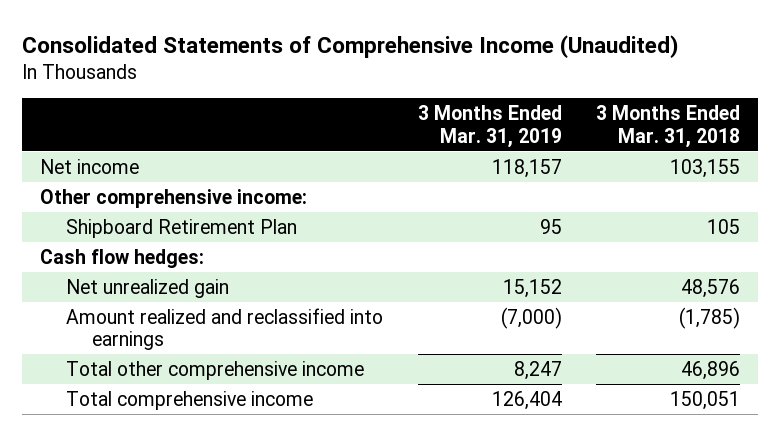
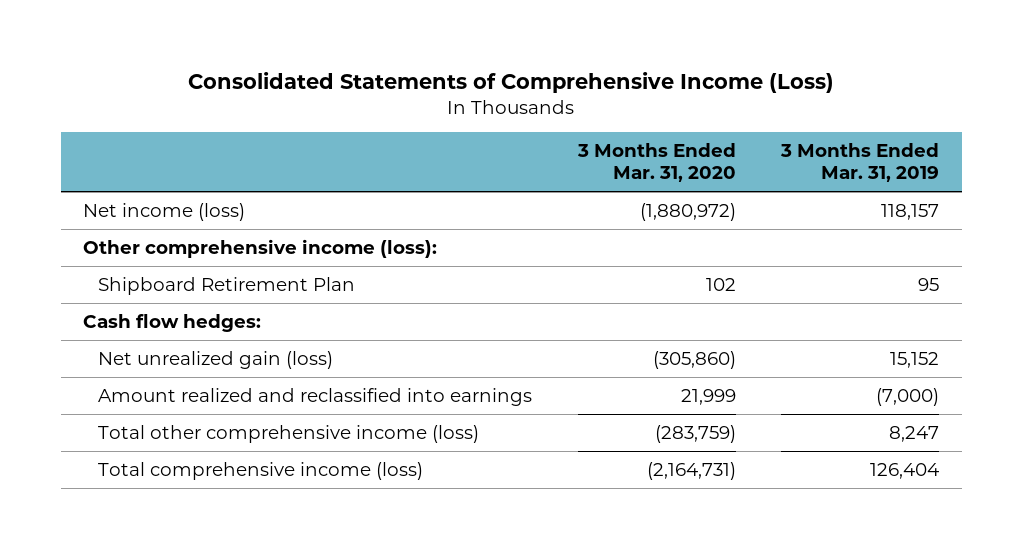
[22,34,679,58] Consolidated Statements of Comprehensive Income (Unaudited) -> [188,72,835,94] Consolidated Statements of Comprehensive Income (Loss)
[596,104,741,148] 3 Months Ended Mar. 31, 2018 -> none
none -> [576,143,736,183] 3 Months Ended Mar. 31, 2020
[39,158,139,174] Net income -> [83,202,246,221] Net income (loss)
[39,188,307,208] Other comprehensive income: -> [83,238,438,258] Other comprehensive income (loss):
[65,278,229,298] Net unrealized gain -> [98,350,334,369] Net unrealized gain (loss)
[65,360,364,380] Total other comprehensive income -> [98,424,480,443] Total other comprehensive income (loss)
[65,390,313,410] Total comprehensive income -> [98,461,424,480] Total comprehensive income (loss)

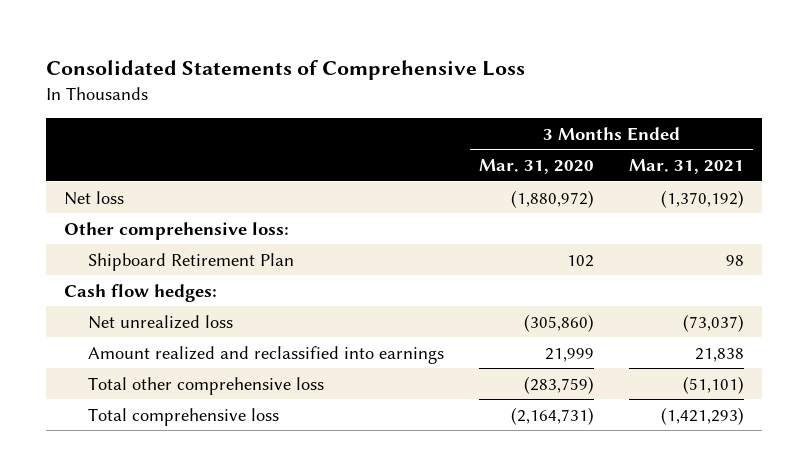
[188,72,835,94] Consolidated Statements of Comprehensive Income (Loss) -> [46,59,526,80] Consolidated Statements of Comprehensive Loss
[780,143,940,183] 3 Months Ended Mar. 31, 2019 -> none
none -> [629,158,745,174] Mar. 31, 2021
[83,202,246,221] Net income (loss) -> [63,190,124,205] Net loss
[83,238,438,258] Other comprehensive income (loss): -> [63,221,289,240] Other comprehensive loss:
[98,350,334,369] Net unrealized gain (loss) -> [87,314,233,329] Net unrealized loss
[98,424,480,443] Total other comprehensive income (loss) -> [87,376,324,395] Total other comprehensive loss
[98,461,424,480] Total comprehensive income (loss) -> [87,407,279,426] Total comprehensive loss

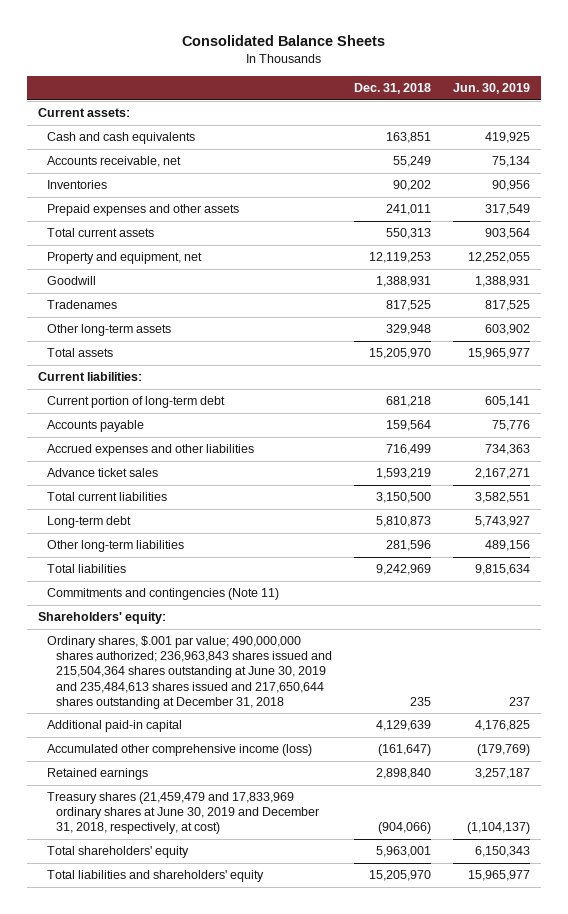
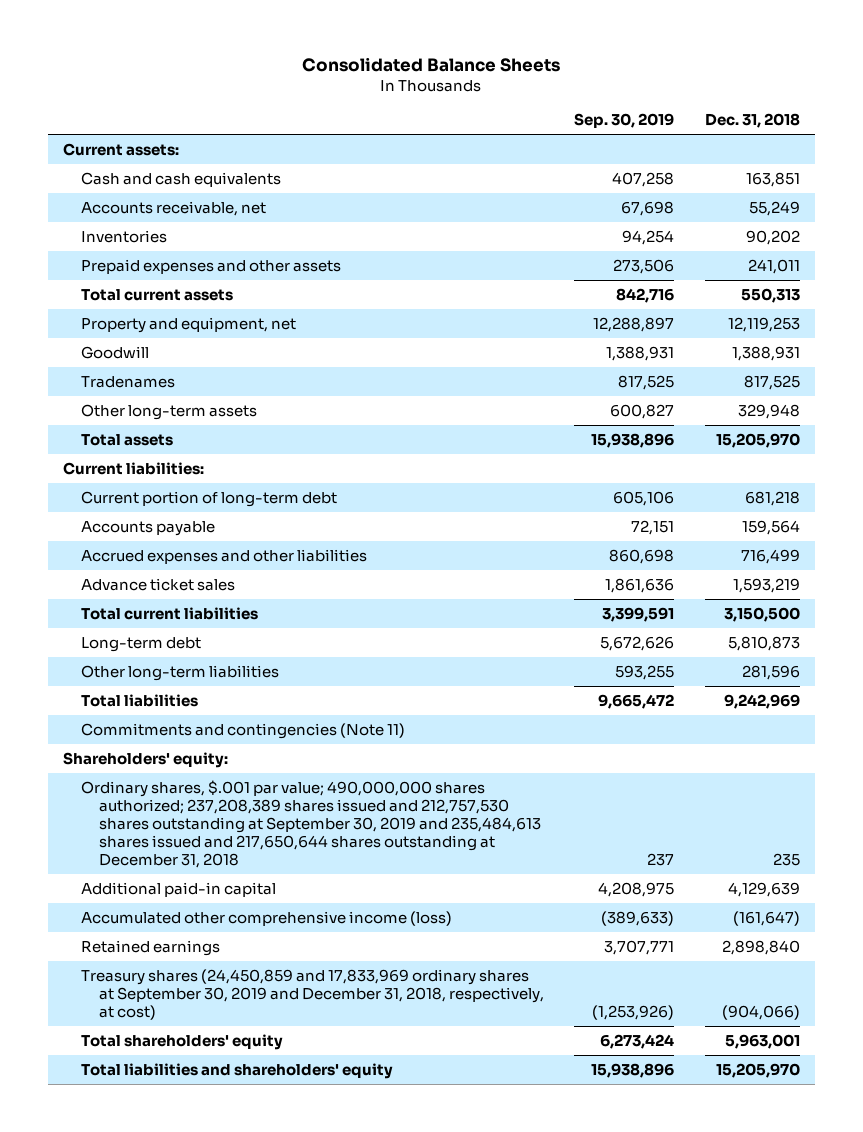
[453,82,531,94] Jun. 30, 2019 -> none
none -> [574,113,675,129] Sep. 30, 2019
[47,636,333,709] Ordinary shares, $.001 par value; 490,000,000 shares authorized; 236,963,843 shares issued and 215,504,364 shares outstanding at June 30, 2019 and 235,484,613 shares issued and 217,650,644 shares outstanding at December 31, 2018 -> [80,779,541,869] Ordinary shares, $.001 par value; 490,000,000 shares authorized; 237,208,389 shares issued and 212,757,530 shares outstanding at September 30, 2019 and 235,484,613 shares issued and 217,650,644 shares outstanding at December 31, 2018
[47,792,320,835] Treasury shares (21,459,479 and 17,833,969 ordinary shares at June 30, 2019 and December 31, 2018, respectively, at cost) -> [80,968,544,1021] Treasury shares (24,450,859 and 17,833,969 ordinary shares at September 30, 2019 and December 31, 2018, respectively, at cost)

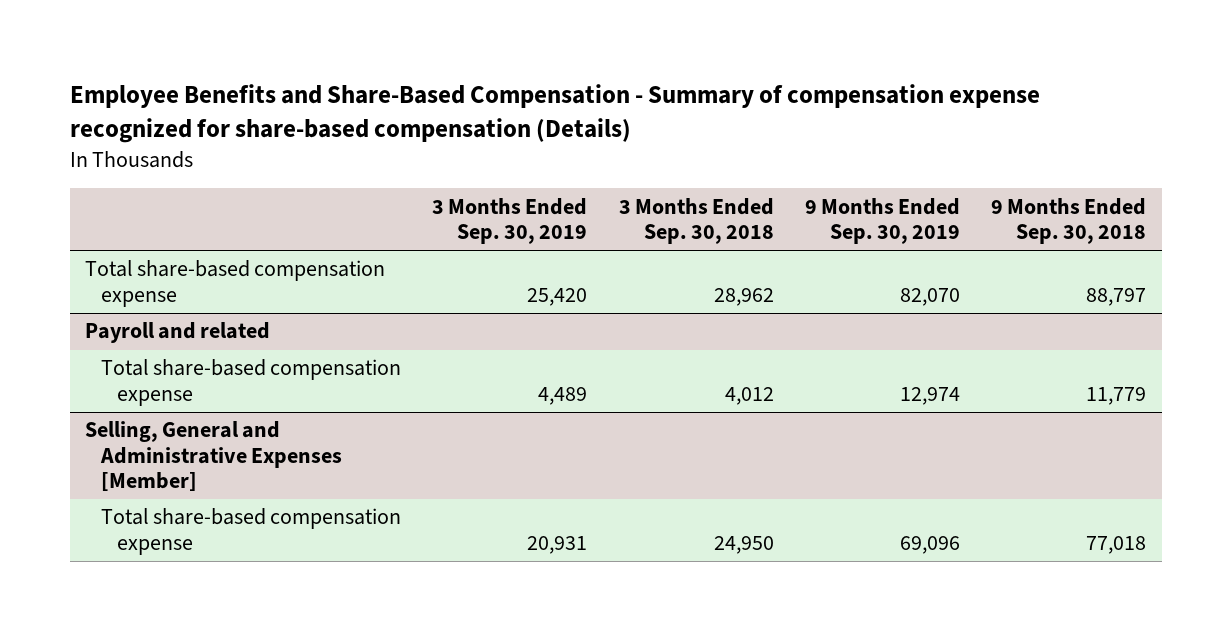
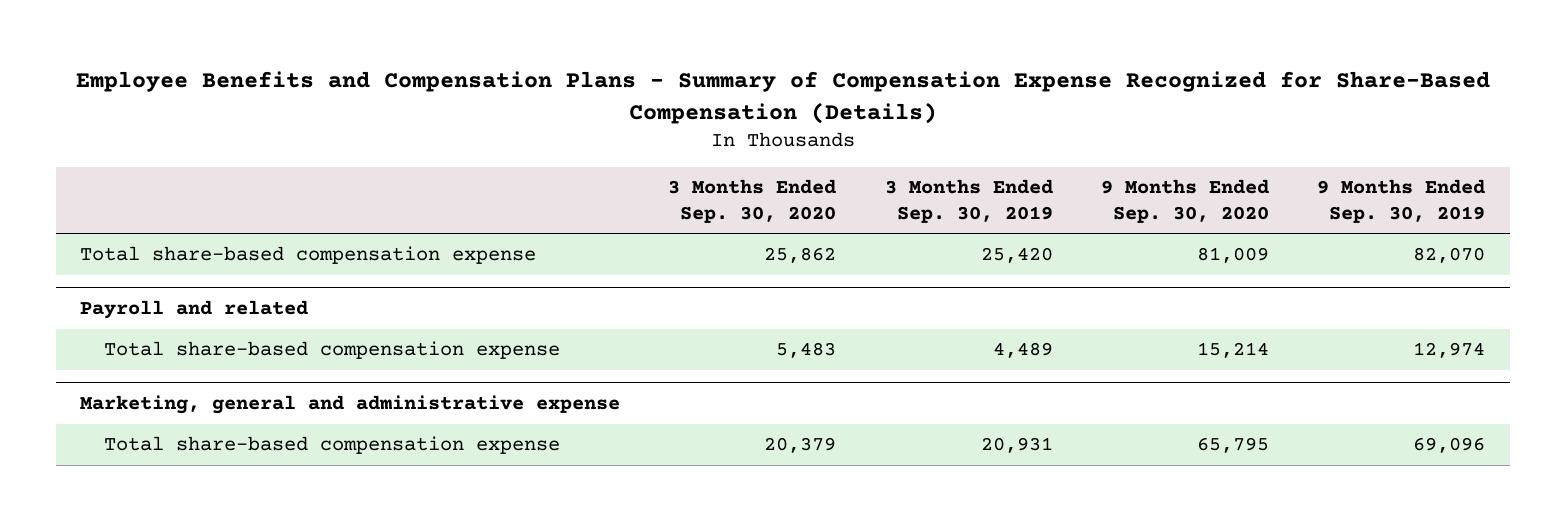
[69,84,1040,144] Employee Benefits and Share-Based Compensation - Summary of compensation expense recognized for share-based compensation (Details) -> [75,71,1490,124] Employee Benefits and Compensation Plans - Summary of Compensation Expense Recognized for Share-Based Compensation (Details)
[618,197,774,245] 3 Months Ended Sep. 30, 2018 -> none
[991,197,1147,245] 9 Months Ended Sep. 30, 2018 -> none
none -> [668,178,837,223] 3 Months Ended Sep. 30, 2020
none -> [1101,178,1270,223] 9 Months Ended Sep. 30, 2020
[85,421,343,492] Selling, General and Administrative Expenses [Member] -> [80,395,621,415] Marketing, general and administrative expense

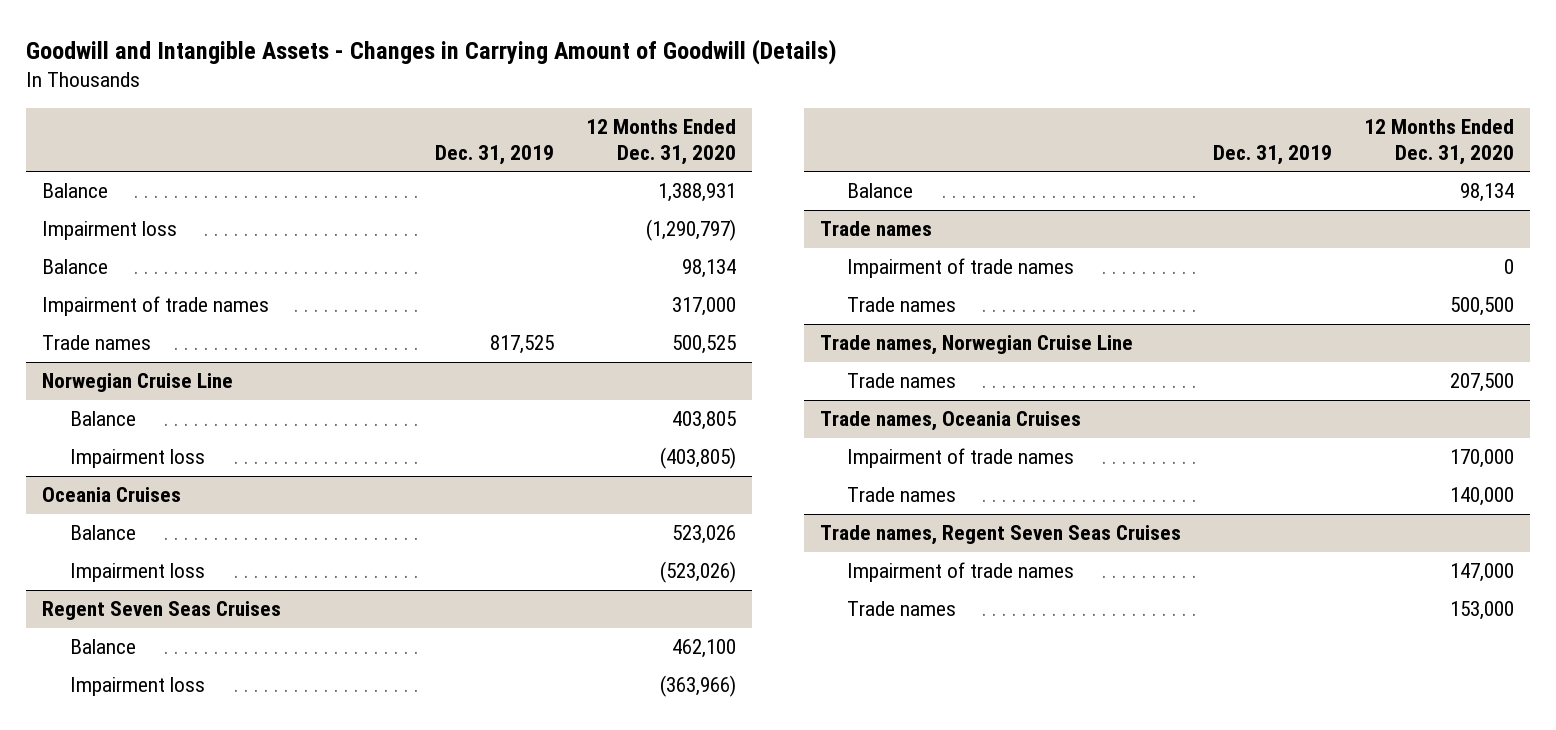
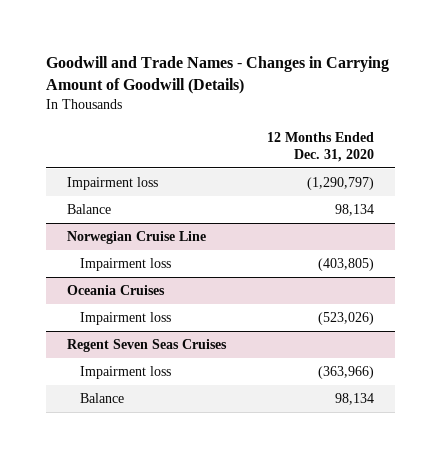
[26,38,838,65] Goodwill and Intangible Assets - Changes in Carrying Amount of Goodwill (Details) -> [46,56,390,95] Goodwill and Trade Names - Changes in Carrying Amount of Goodwill (Details)
[435,144,555,165] Dec. 31, 2019 -> none
[42,183,109,199] Balance -> none
[42,296,270,317] Impairment of trade names -> none
[42,335,152,351] Trade names -> none
[69,411,136,427] Balance -> none
[69,525,136,541] Balance -> none
[69,639,136,655] Balance -> none
[820,221,933,237] Trade names -> none
[847,258,1075,279] Impairment of trade names -> none
[847,297,957,313] Trade names -> none
[820,335,1134,356] Trade names, Norwegian Cruise Line -> none
[847,373,957,389] Trade names -> none
[820,411,1082,432] Trade names, Oceania Cruises -> none
[847,448,1075,469] Impairment of trade names -> none
[847,487,957,503] Trade names -> none
[820,525,1182,546] Trade names, Regent Seven Seas Cruises -> none
[847,562,1075,583] Impairment of trade names -> none
[847,601,957,617] Trade names -> none

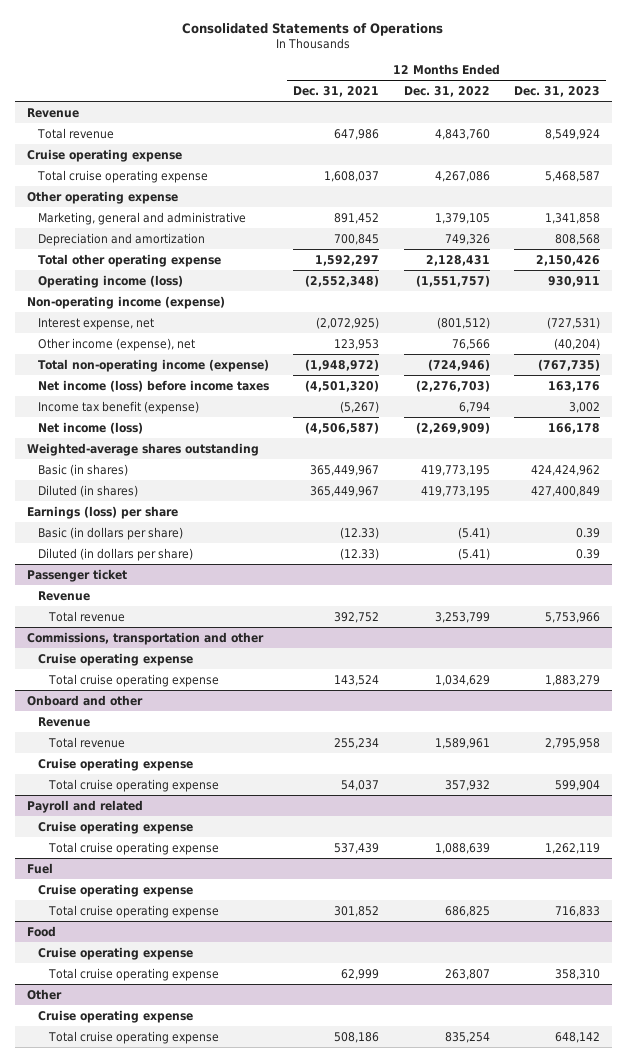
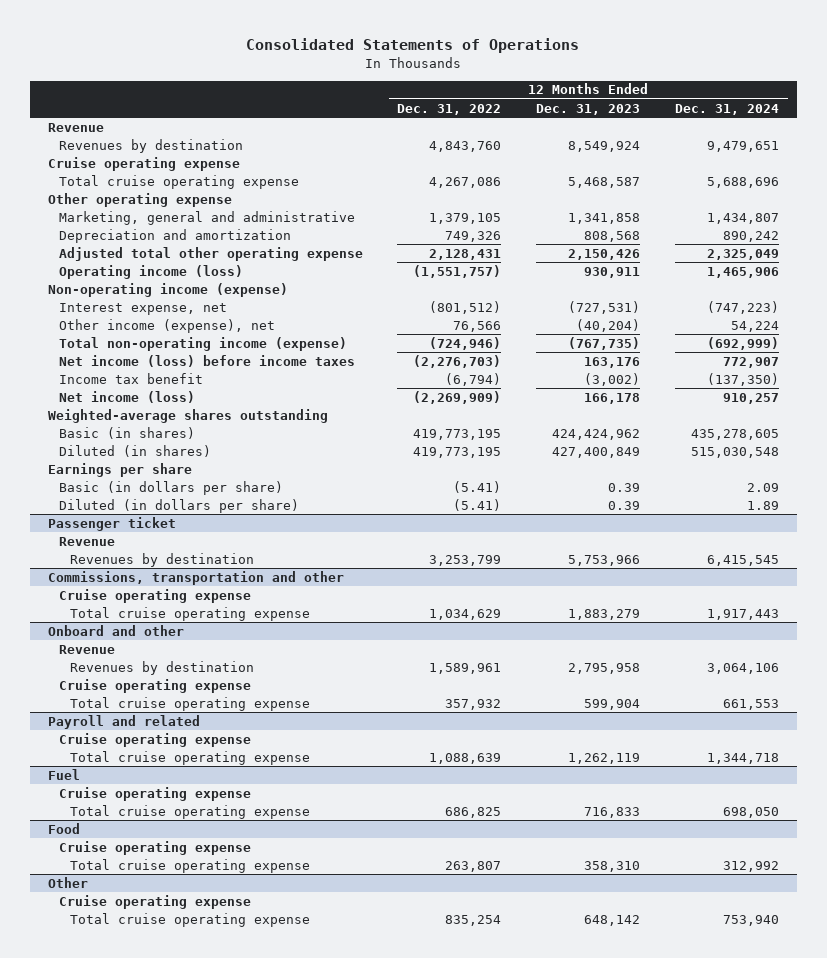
[293,85,380,97] Dec. 31, 2021 -> none
none -> [675,103,780,115] Dec. 31, 2024
[36,127,114,139] Total revenue -> [58,138,243,153] Revenues by destination
[37,253,221,267] Total other operating expense -> [58,246,363,261] Adjusted total other operating expense
[37,400,199,414] Income tax benefit (expense) -> [58,372,203,384] Income tax benefit
[458,401,490,413] 6,794 -> [445,372,502,386] (6,794)
[568,401,600,413] 3,002 -> [584,372,641,386] (3,002)
[27,505,179,519] Earnings (loss) per share -> [47,462,192,477] Earnings per share
[47,610,125,622] Total revenue -> [69,552,254,567] Revenues by destination
[47,736,125,748] Total revenue -> [69,660,254,675] Revenues by destination

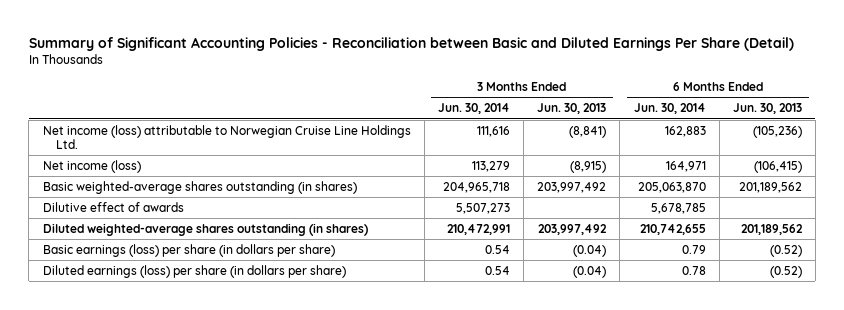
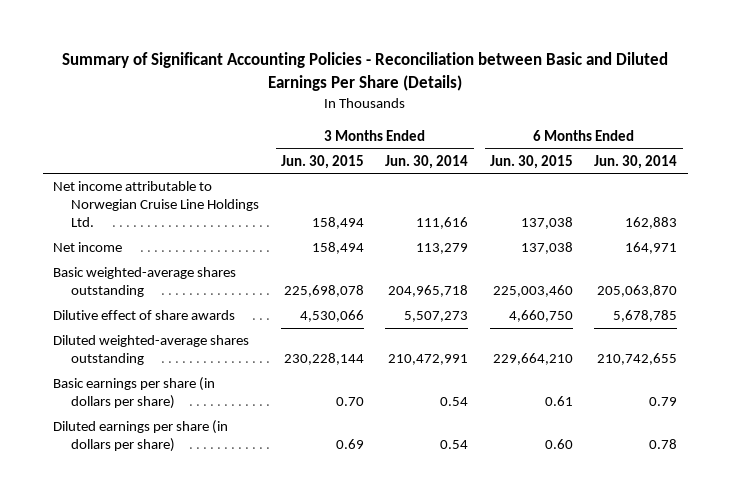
[28,36,794,51] Summary of Significant Accounting Policies - Reconciliation between Basic and Diluted Earnings Per Share (Detail) -> [62,52,669,92] Summary of Significant Accounting Policies - Reconciliation between Basic and Diluted Earnings Per Share (Details)
[537,103,607,115] Jun. 30, 2013 -> none
[732,103,802,115] Jun. 30, 2013 -> none
none -> [280,154,364,169] Jun. 30, 2015
none -> [489,154,573,169] Jun. 30, 2015
[42,124,411,149] Net income (loss) attributable to Norwegian Cruise Line Holdings Ltd. -> [53,181,260,228] Net income attributable to Norwegian Cruise Line Holdings Ltd.
[42,159,141,173] Net income (loss) -> [53,242,123,253] Net income
[42,180,357,194] Basic weighted-average shares outstanding (in shares) -> [53,267,237,298] Basic weighted-average shares outstanding
[42,201,184,212] Dilutive effect of awards -> [53,310,236,321] Dilutive effect of share awards
[42,222,368,236] Diluted weighted-average shares outstanding (in shares) -> [53,335,250,366] Diluted weighted-average shares outstanding
[42,243,335,257] Basic earnings (loss) per share (in dollars per share) -> [53,377,216,410] Basic earnings per share (in dollars per share)
[42,264,346,278] Diluted earnings (loss) per share (in dollars per share) -> [53,420,229,453] Diluted earnings per share (in dollars per share)

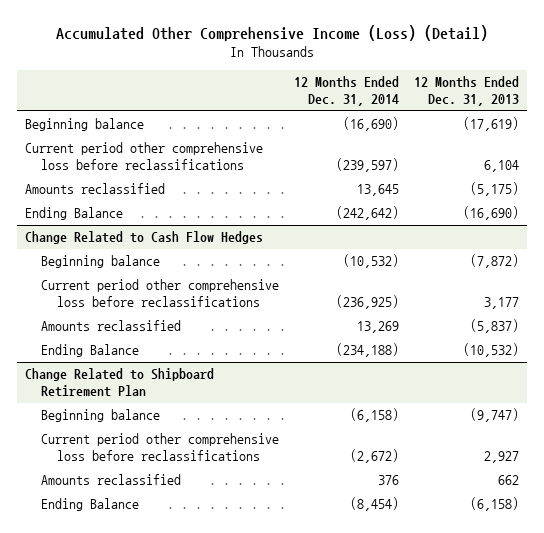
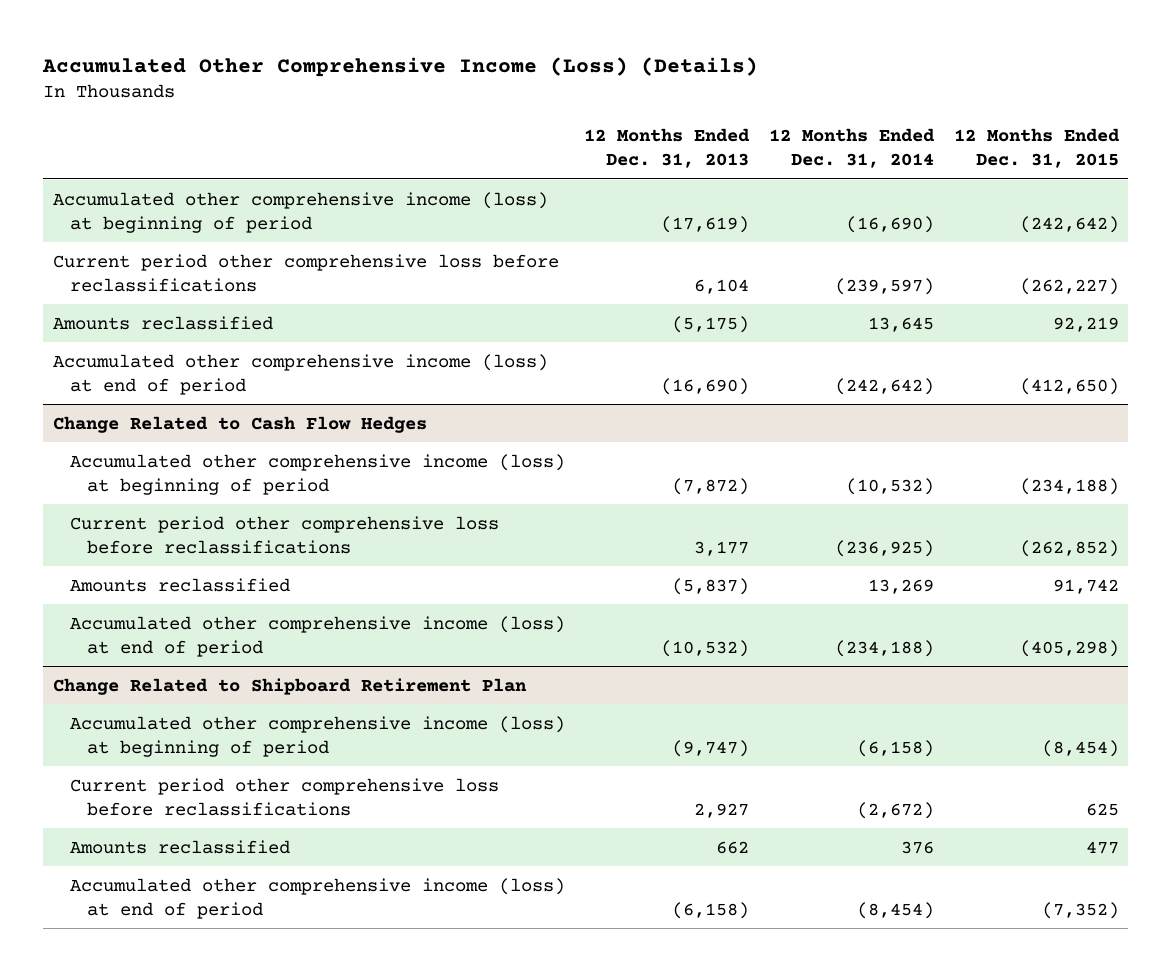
[55,25,488,42] Accumulated Other Comprehensive Income (Loss) (Detail) -> [41,57,758,78] Accumulated Other Comprehensive Income (Loss) (Details)
none -> [953,127,1120,168] 12 Months Ended Dec. 31, 2015
[24,118,144,132] Beginning balance -> [52,191,548,233] Accumulated other comprehensive income (loss) at beginning of period
[24,207,123,221] Ending Balance -> [52,353,548,395] Accumulated other comprehensive income (loss) at end of period
[40,255,160,269] Beginning balance -> [69,453,565,495] Accumulated other comprehensive income (loss) at beginning of period
[40,344,139,358] Ending Balance -> [69,615,565,657] Accumulated other comprehensive income (loss) at end of period
[40,409,160,423] Beginning balance -> [69,715,565,757] Accumulated other comprehensive income (loss) at beginning of period
[40,498,139,512] Ending Balance -> [69,877,565,919] Accumulated other comprehensive income (loss) at end of period

